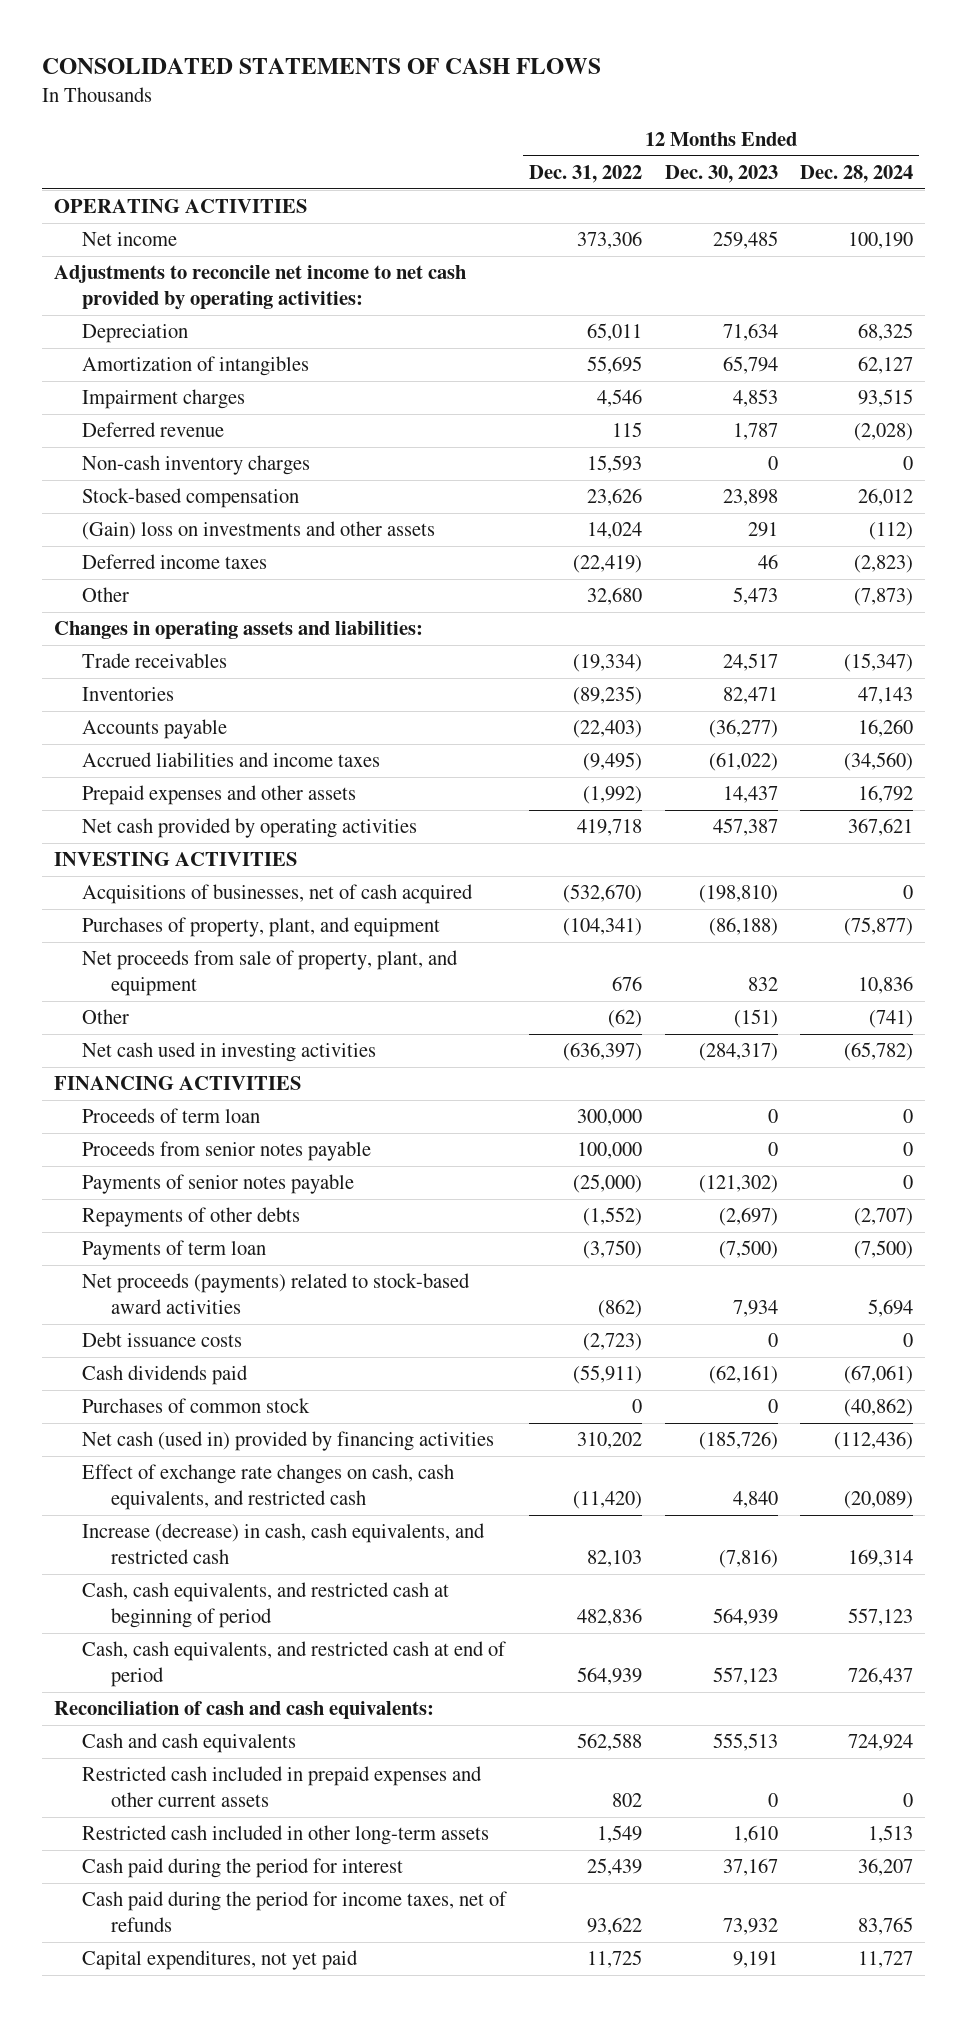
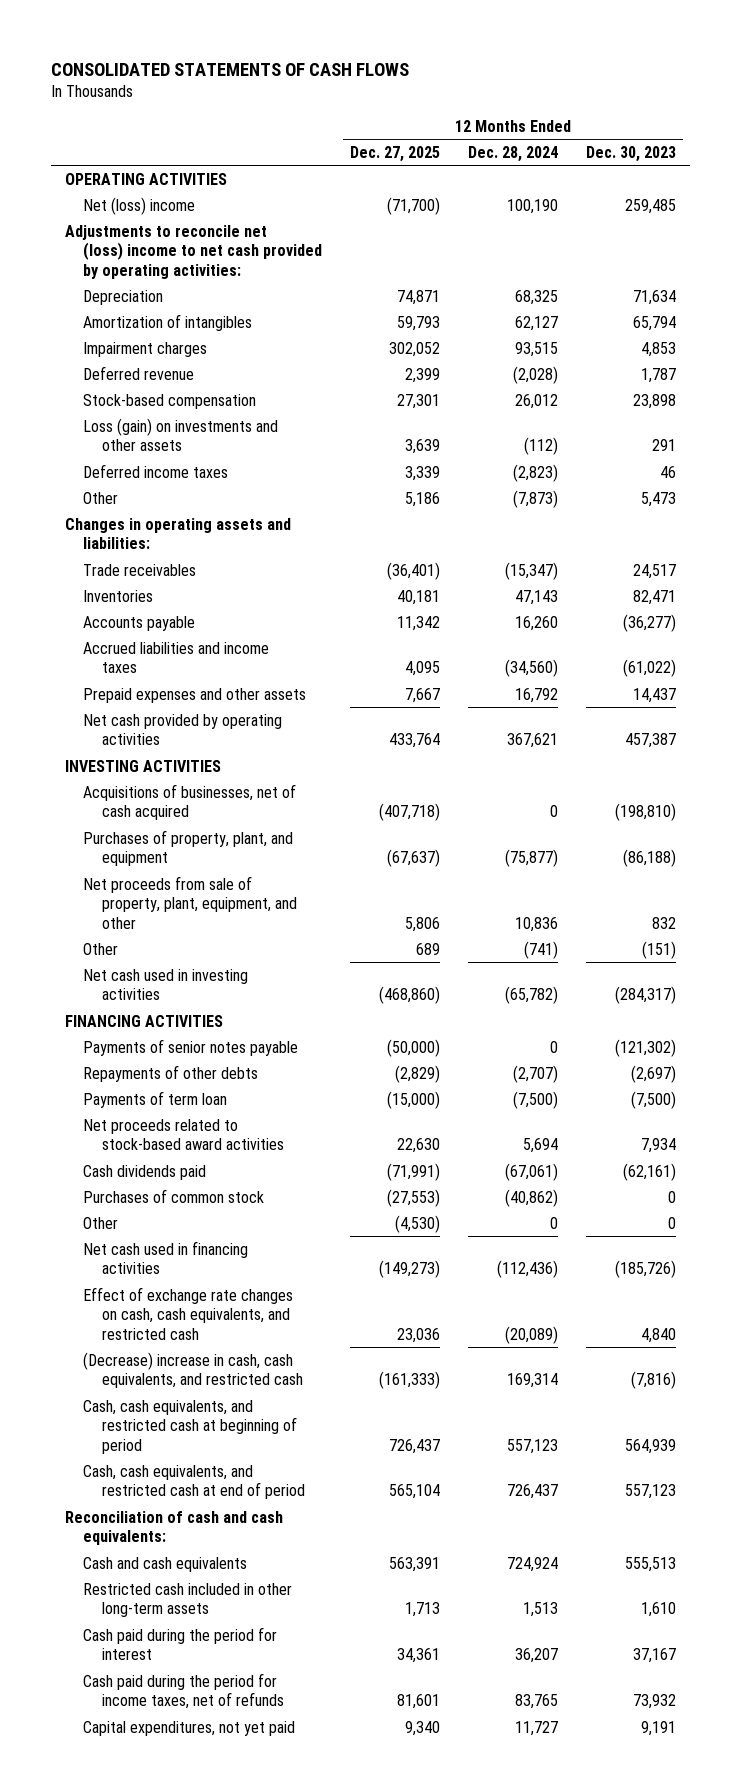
[529,165,643,184] Dec. 31, 2022 -> none
none -> [350,145,441,162] Dec. 27, 2025
[82,232,178,247] Net income -> [83,196,196,215] Net (loss) income
[53,265,466,311] Adjustments to reconcile net income to net cash provided by operating activities: -> [64,224,323,279] Adjustments to reconcile net (loss) income to net cash provided by operating activities:
[82,455,311,476] Non-cash inventory charges -> none
[82,521,436,541] (Gain) loss on investments and other assets -> [83,417,279,452] Loss (gain) on investments and other assets
[82,950,459,997] Net proceeds from sale of property, plant, and equipment -> [83,875,297,929] Net proceeds from sale of property, plant, equipment, and other
[82,1108,261,1124] Proceeds of term loan -> none
[82,1141,372,1162] Proceeds from senior notes payable -> none
[82,1332,243,1348] Debt issuance costs -> none
[82,1273,471,1315] Net proceeds (payments) related to stock-based award activities -> [83,1118,284,1151] Net proceeds related to stock-based award activities
none -> [83,1216,119,1229] Other
[82,1431,495,1452] Net cash (used in) provided by financing activities -> [83,1240,249,1275] Net cash used in financing activities
[82,1523,486,1565] Increase (decrease) in cash, cash equivalents, and restricted cash -> [83,1351,303,1389] (Decrease) increase in cash, cash equivalents, and restricted cash
[82,1766,483,1808] Restricted cash included in prepaid expenses and other current assets -> none

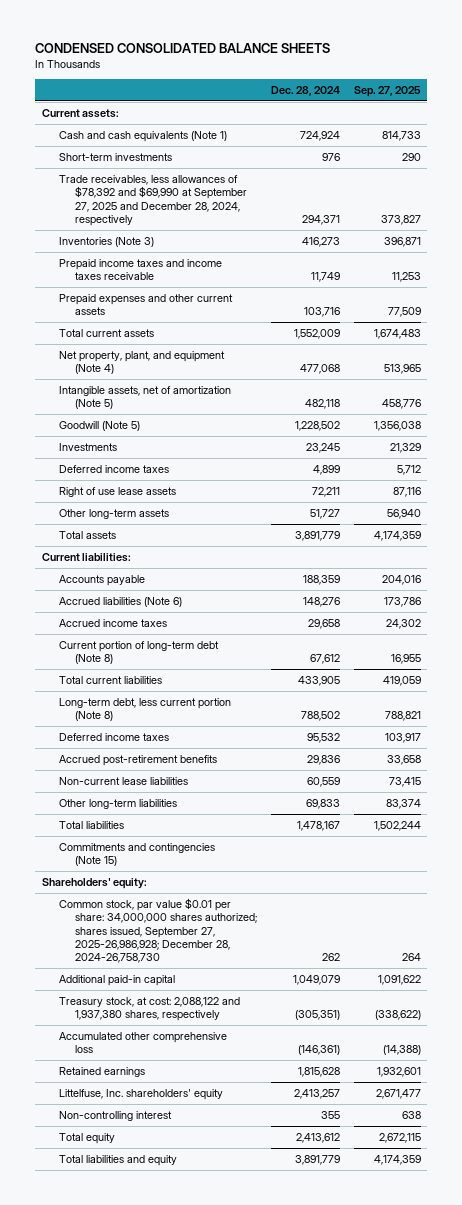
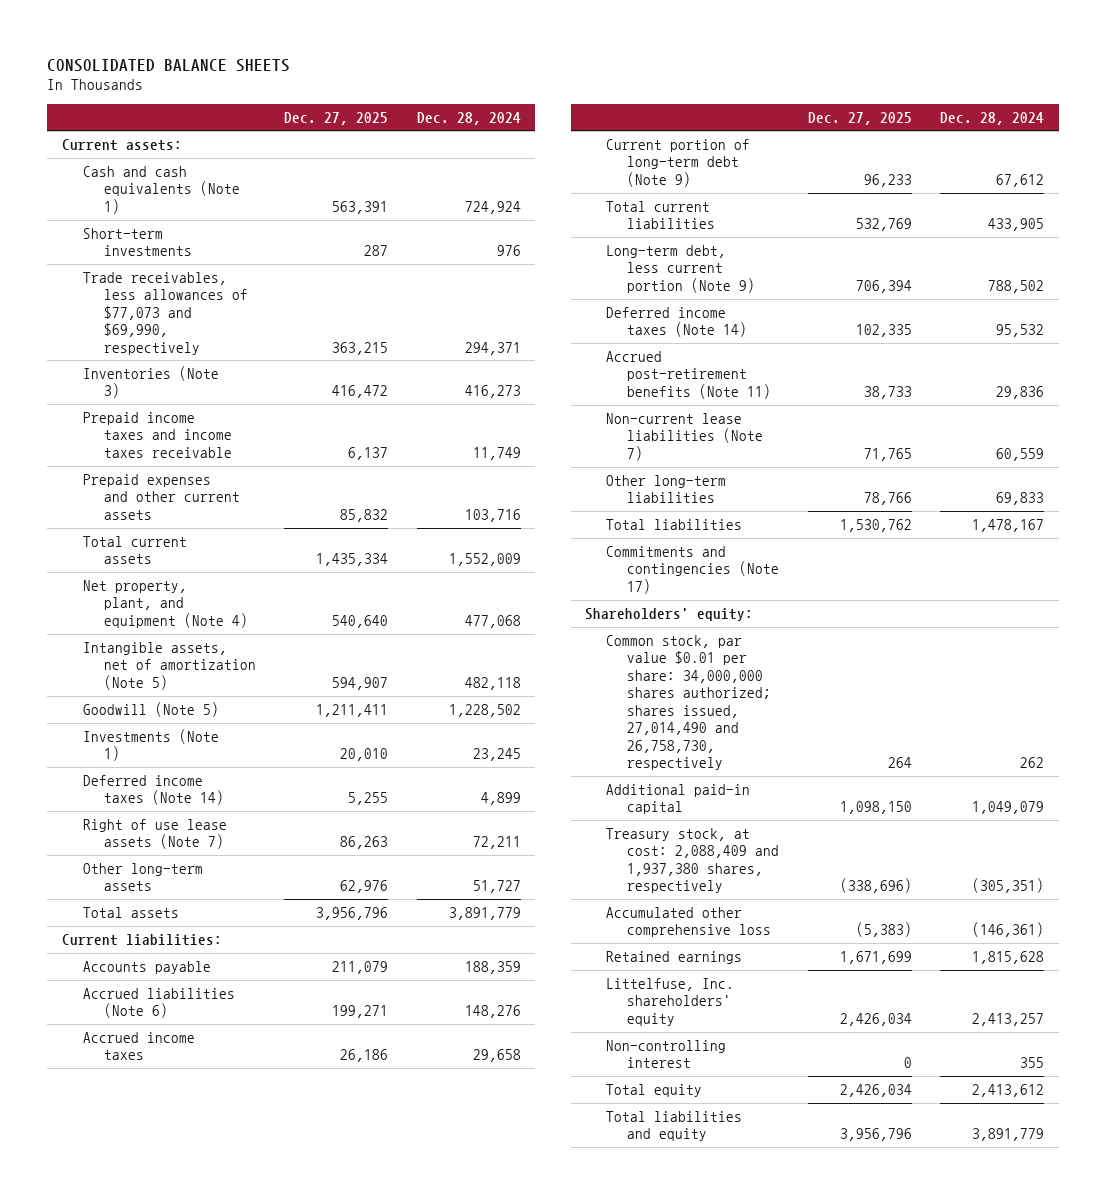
[35,42,331,53] CONDENSED CONSOLIDATED BALANCE SHEETS -> [47,58,291,72] CONSOLIDATED BALANCE SHEETS
[353,85,421,97] Sep. 27, 2025 -> none
none -> [284,111,389,125] Dec. 27, 2025
[58,174,248,226] Trade receivables, less allowances of $78,392 and $69,990 at September 27, 2025 and December 28, 2024, respectively -> [82,271,248,355] Trade receivables, less allowances of $77,073 and $69,990, respectively
[58,442,117,451] Investments -> [82,728,219,762] Investments (Note 1)
[58,464,169,473] Deferred income taxes -> [82,774,224,806] Deferred income taxes (Note 14)
[58,486,176,497] Right of use lease assets -> [82,818,227,850] Right of use lease assets (Note 7)
[58,640,219,665] Current portion of long-term debt (Note 8) -> [606,138,751,187] Current portion of long-term debt (Note 9)
[58,697,231,722] Long-term debt, less current portion (Note 8) -> [606,244,756,293] Long-term debt, less current portion (Note 9)
[58,732,169,741] Deferred income taxes -> [606,306,748,338] Deferred income taxes (Note 14)
[58,754,217,766] Accrued post-retirement benefits -> [606,350,772,399] Accrued post-retirement benefits (Note 11)
[58,776,188,785] Non-current lease liabilities -> [606,412,764,461] Non-current lease liabilities (Note 7)
[58,842,215,867] Commitments and contingencies (Note 15) -> [606,545,780,594] Commitments and contingencies (Note 17)
[58,897,258,964] Common stock, par value $0.01 per share: 34,000,000 shares authorized; shares issued, September 27, 2025-26,986,928; December 28, 2024-26,758,730 -> [606,634,772,770] Common stock, par value $0.01 per share: 34,000,000 shares authorized; shares issued, 27,014,490 and 26,758,730, respectively
[58,996,240,1022] Treasury stock, at cost: 2,088,122 and 1,937,380 shares, respectively -> [606,827,780,894] Treasury stock, at cost: 2,088,409 and 1,937,380 shares, respectively

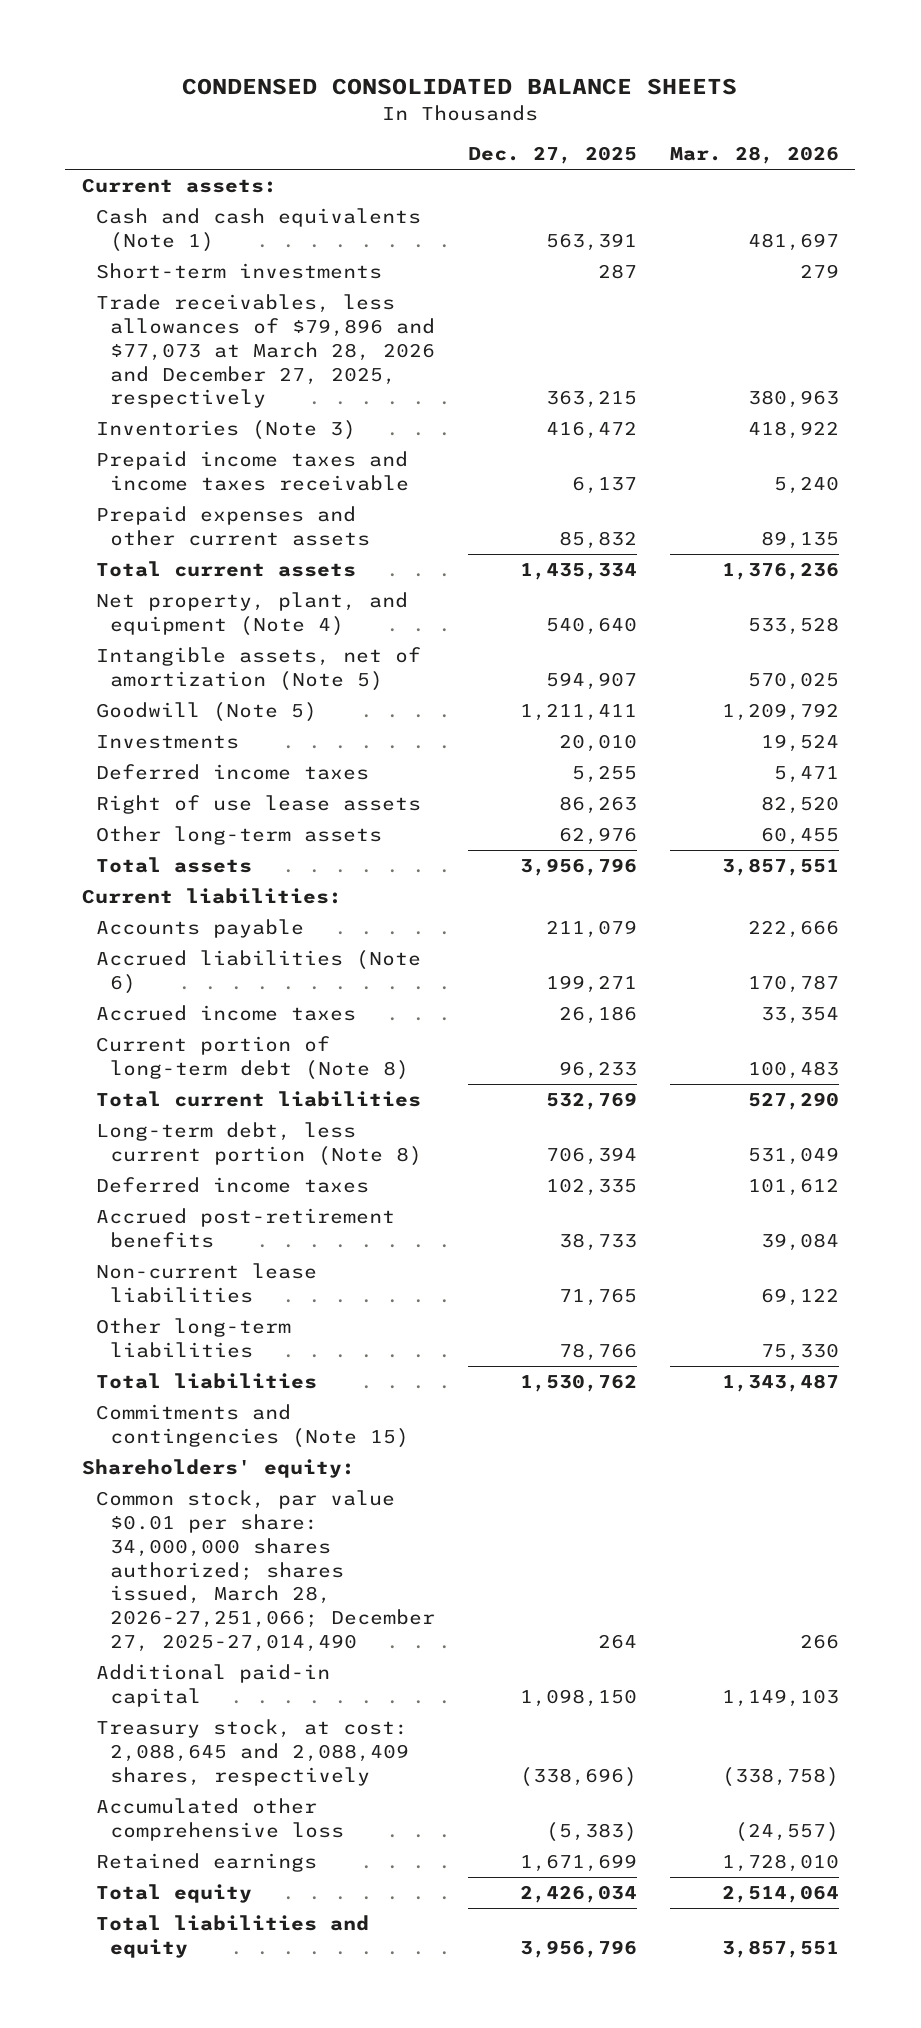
[47,58,291,72] CONSOLIDATED BALANCE SHEETS -> [182,78,738,96] CONDENSED CONSOLIDATED BALANCE SHEETS
[416,111,521,125] Dec. 28, 2024 -> none
none -> [669,146,839,165] Mar. 28, 2026
[82,271,248,355] Trade receivables, less allowances of $77,073 and $69,990, respectively -> [95,294,435,409] Trade receivables, less allowances of $79,896 and $77,073 at March 28, 2026 and December 27, 2025, respectively
[82,728,219,762] Investments (Note 1) -> [95,735,239,750] Investments
[82,774,224,806] Deferred income taxes (Note 14) -> [95,764,369,781] Deferred income taxes
[82,818,227,850] Right of use lease assets (Note 7) -> [95,795,421,815] Right of use lease assets
[606,138,751,187] Current portion of long-term debt (Note 9) -> [95,1036,409,1080] Current portion of long-term debt (Note 8)
[606,244,756,293] Long-term debt, less current portion (Note 9) -> [95,1122,422,1166] Long-term debt, less current portion (Note 8)
[606,306,748,338] Deferred income taxes (Note 14) -> [95,1177,369,1194] Deferred income taxes
[606,350,772,399] Accrued post-retirement benefits (Note 11) -> [95,1208,395,1248] Accrued post-retirement benefits
[606,412,764,461] Non-current lease liabilities (Note 7) -> [95,1263,317,1303] Non-current lease liabilities
[606,545,780,594] Commitments and contingencies (Note 17) -> [95,1404,409,1448] Commitments and contingencies (Note 15)
[606,634,772,770] Common stock, par value $0.01 per share: 34,000,000 shares authorized; shares issued, 27,014,490 and 26,758,730, respectively -> [95,1490,435,1653] Common stock, par value $0.01 per share: 34,000,000 shares authorized; shares issued, March 28, 2026-27,251,066; December 27, 2025-27,014,490
[606,827,780,894] Treasury stock, at cost: 2,088,409 and 1,937,380 shares, respectively -> [95,1719,409,1786] Treasury stock, at cost: 2,088,645 and 2,088,409 shares, respectively
[606,977,735,1026] Littelfuse, Inc. shareholders' equity -> none
[606,1039,727,1069] Non-controlling interest -> none

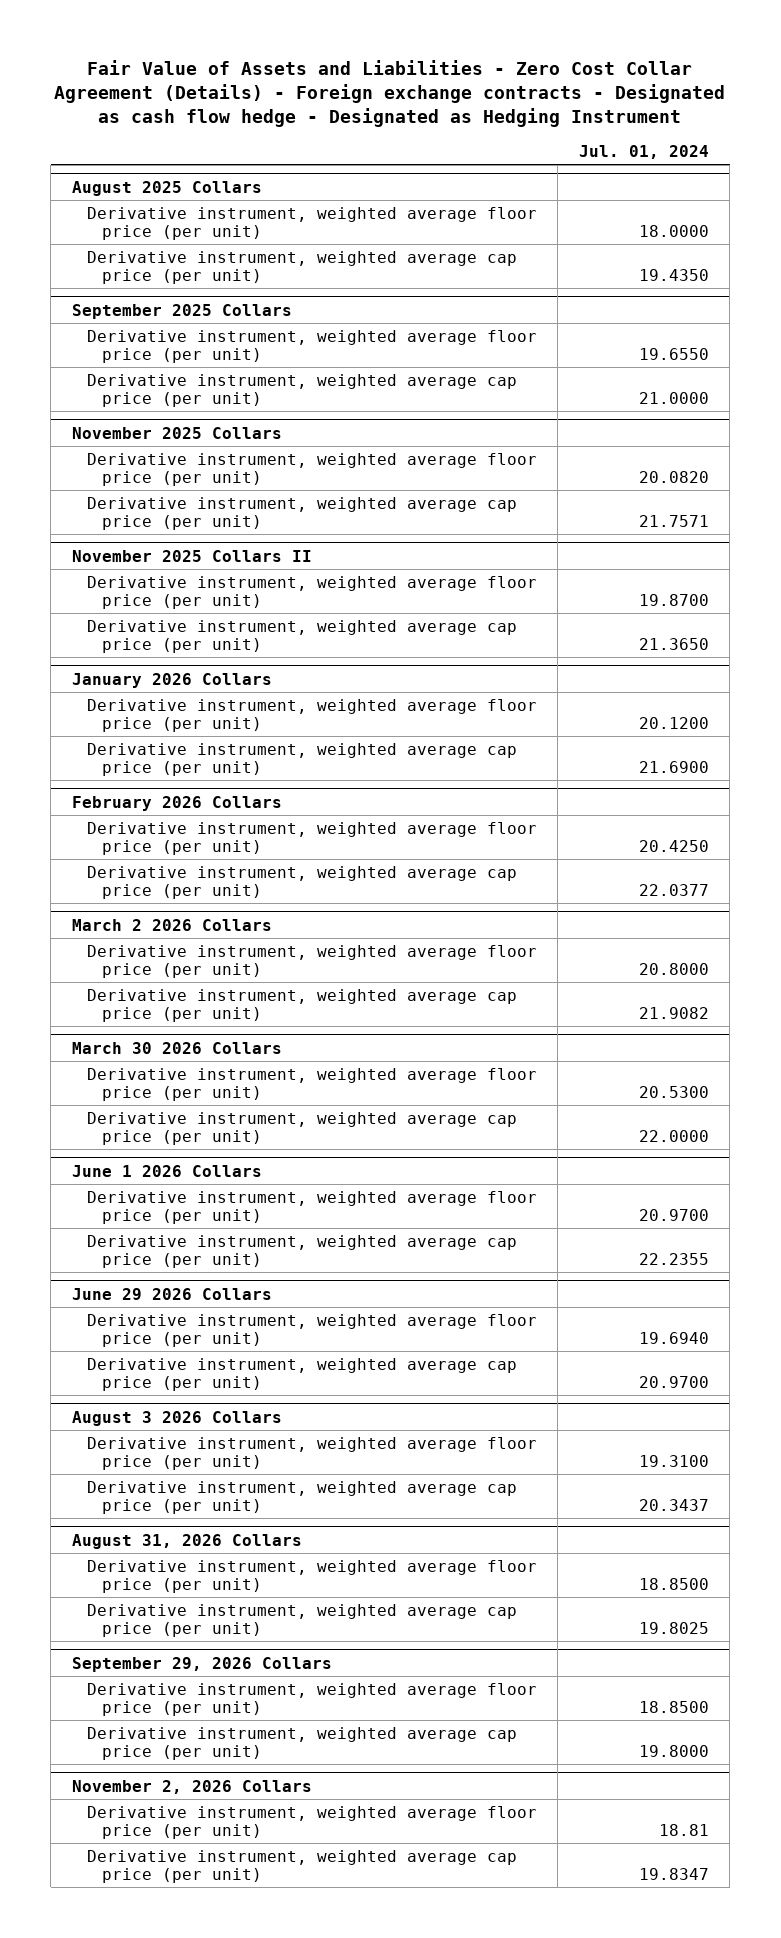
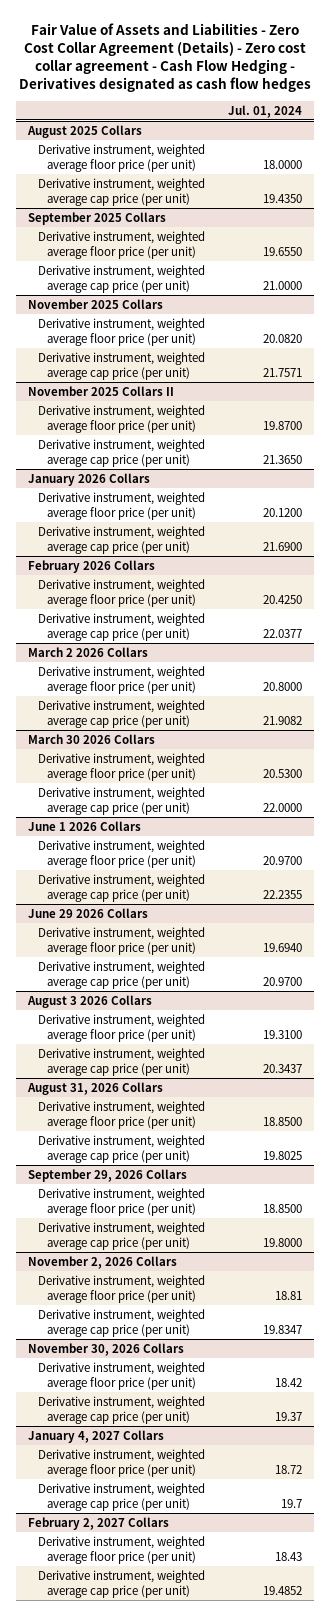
[54,59,726,127] Fair Value of Assets and Liabilities - Zero Cost Collar Agreement (Details) - Foreign exchange contracts - Designated as cash flow hedge - Designated as Hedging Instrument -> [19,22,312,93] Fair Value of Assets and Liabilities - Zero Cost Collar Agreement (Details) - Zero cost collar agreement - Cash Flow Hedging - Derivatives designated as cash flow hedges
none -> [28,1342,185,1356] November 30, 2026 Collars
none -> [37,1361,205,1390] Derivative instrument, weighted average floor price (per unit)
none -> [37,1395,205,1424] Derivative instrument, weighted average cap price (per unit)
none -> [28,1429,165,1443] January 4, 2027 Collars
none -> [37,1448,205,1477] Derivative instrument, weighted average floor price (per unit)
none -> [37,1482,205,1511] Derivative instrument, weighted average cap price (per unit)
none -> [28,1516,170,1530] February 2, 2027 Collars
none -> [37,1535,205,1564] Derivative instrument, weighted average floor price (per unit)
none -> [37,1569,205,1598] Derivative instrument, weighted average cap price (per unit)

